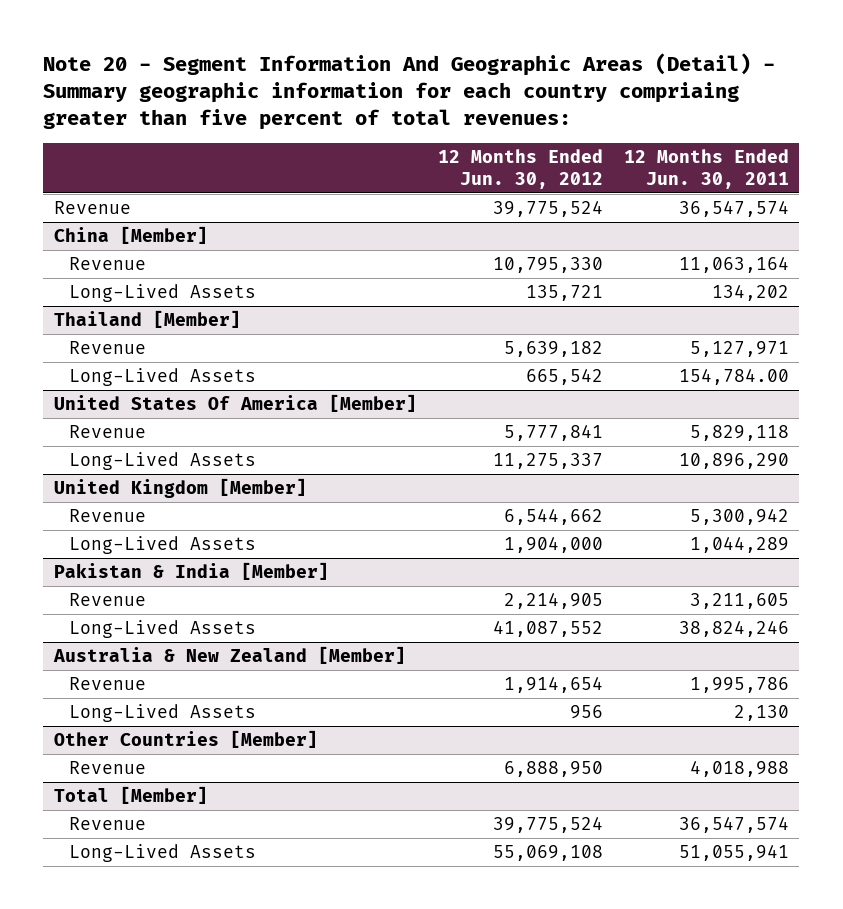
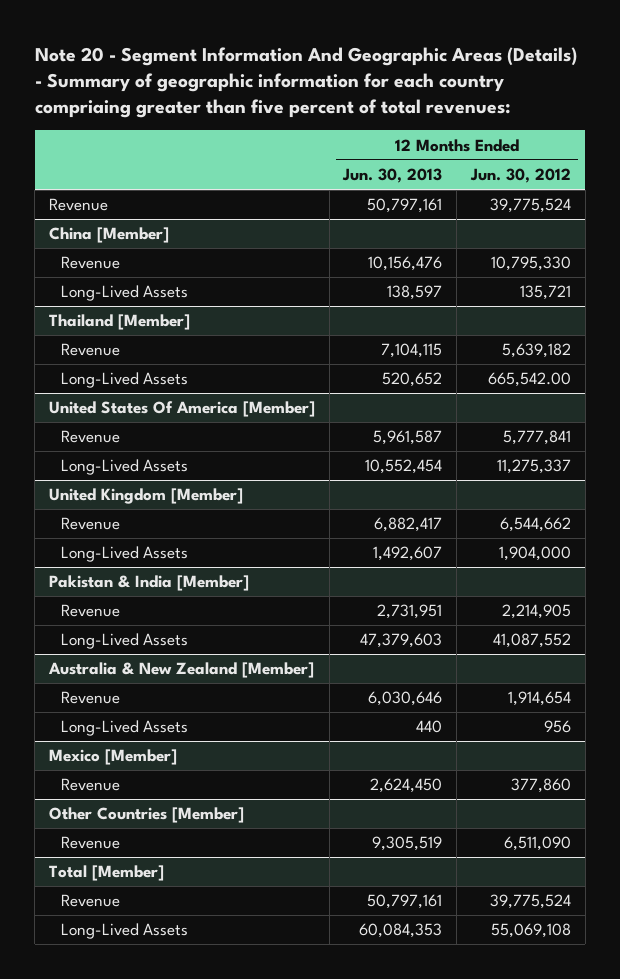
[43,52,776,131] Note 20 - Segment Information And Geographic Areas (Detail) - Summary geographic information for each country compriaing greater than five percent of total revenues: -> [34,46,577,119] Note 20 - Segment Information And Geographic Areas (Details) - Summary of geographic information for each country compriaing greater than five percent of total revenues:
[623,148,789,189] 12 Months Ended Jun. 30, 2011 -> none
none -> [342,168,443,184] Jun. 30, 2013
[525,368,603,386] 665,542 -> [488,372,572,388] 665,542.00
none -> [48,749,177,766] Mexico [Member]
none -> [60,778,120,792] Revenue
[503,761,603,778] 6,888,950 -> [504,836,572,852] 6,511,090

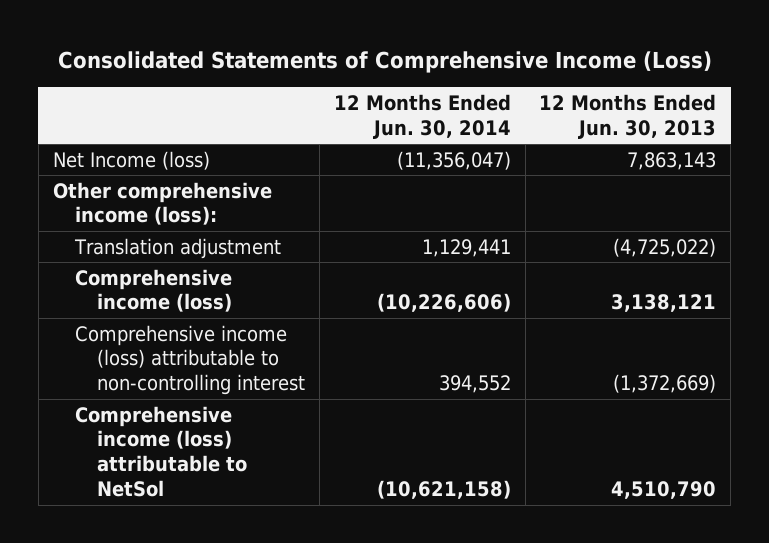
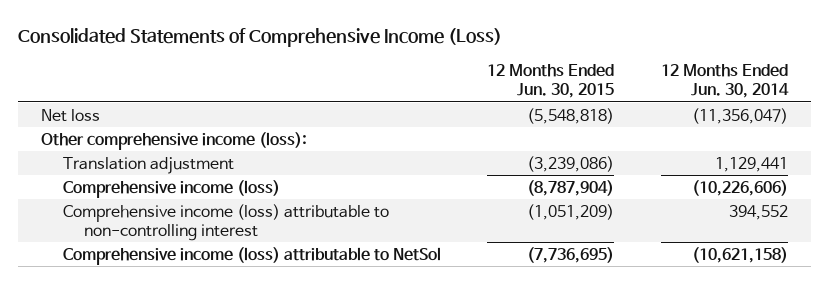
[539,93,717,139] 12 Months Ended Jun. 30, 2013 -> none
none -> [487,63,615,99] 12 Months Ended Jun. 30, 2015
[52,150,210,170] Net Income (loss) -> [40,108,100,122] Net loss

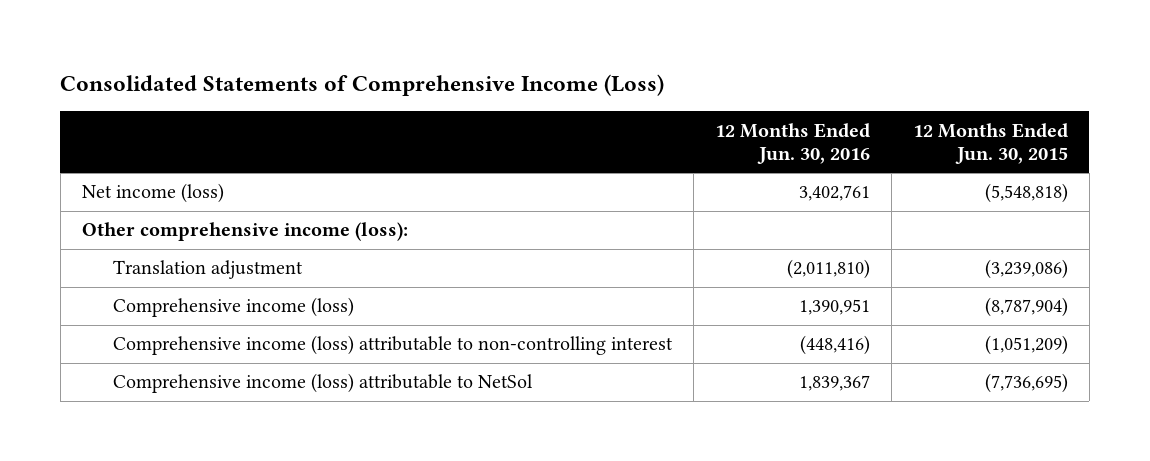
[660,63,789,99] 12 Months Ended Jun. 30, 2014 -> none
none -> [714,122,870,165] 12 Months Ended Jun. 30, 2016
[40,108,100,122] Net loss -> [81,183,224,204] Net income (loss)

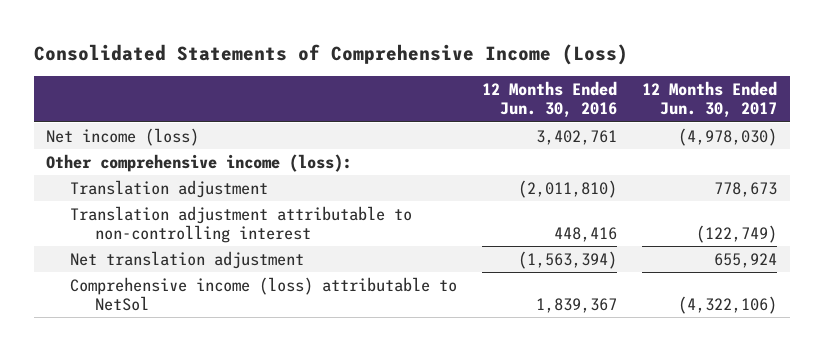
[912,122,1068,165] 12 Months Ended Jun. 30, 2015 -> none
none -> [642,81,778,119] 12 Months Ended Jun. 30, 2017
[112,297,354,318] Comprehensive income (loss) -> none
[112,335,673,356] Comprehensive income (loss) attributable to non-controlling interest -> [70,205,413,243] Translation adjustment attributable to non-controlling interest
[799,335,870,356] (448,416) -> [554,226,618,242] 448,416
none -> [70,250,305,269] Net translation adjustment

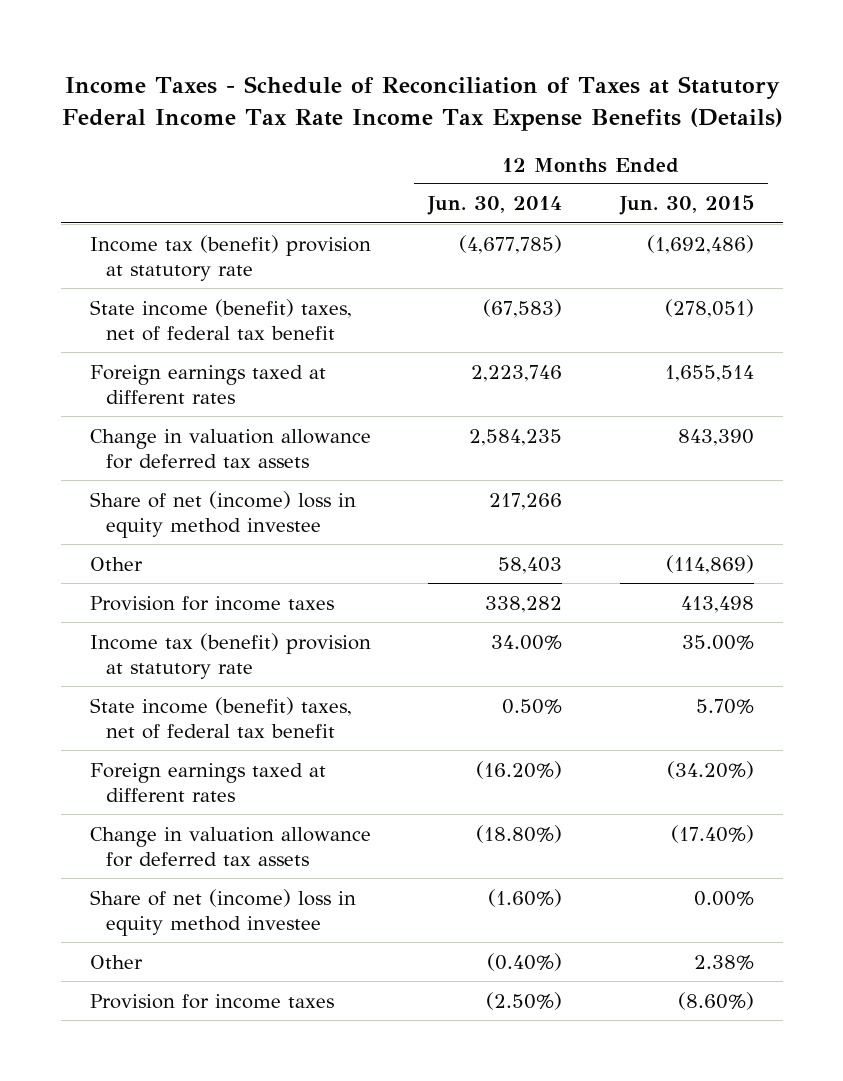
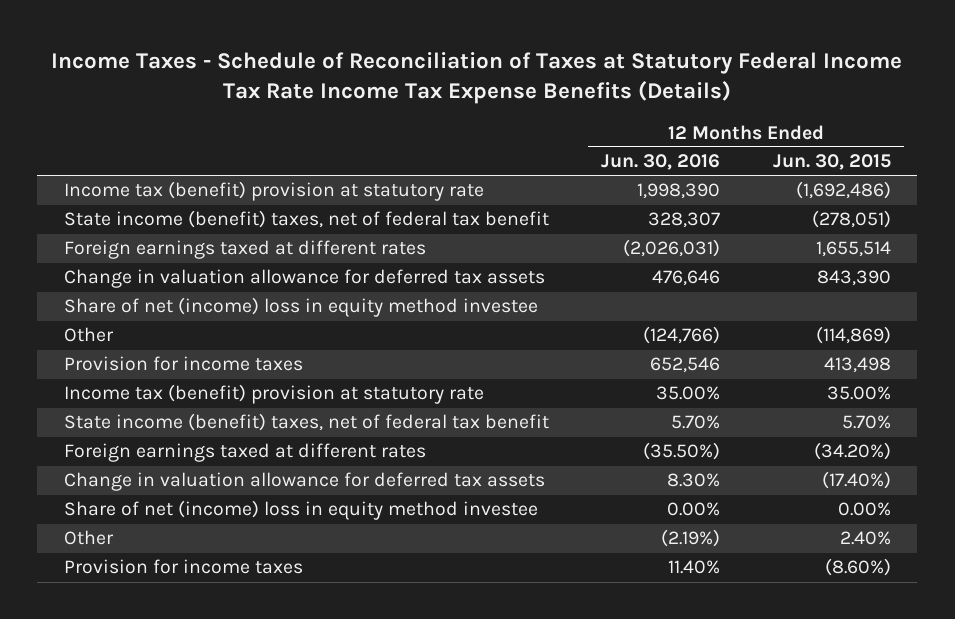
[427,196,563,216] Jun. 30, 2014 -> none
none -> [601,154,721,171] Jun. 30, 2016
[693,954,754,970] 2.38% -> [839,531,891,546] 2.40%

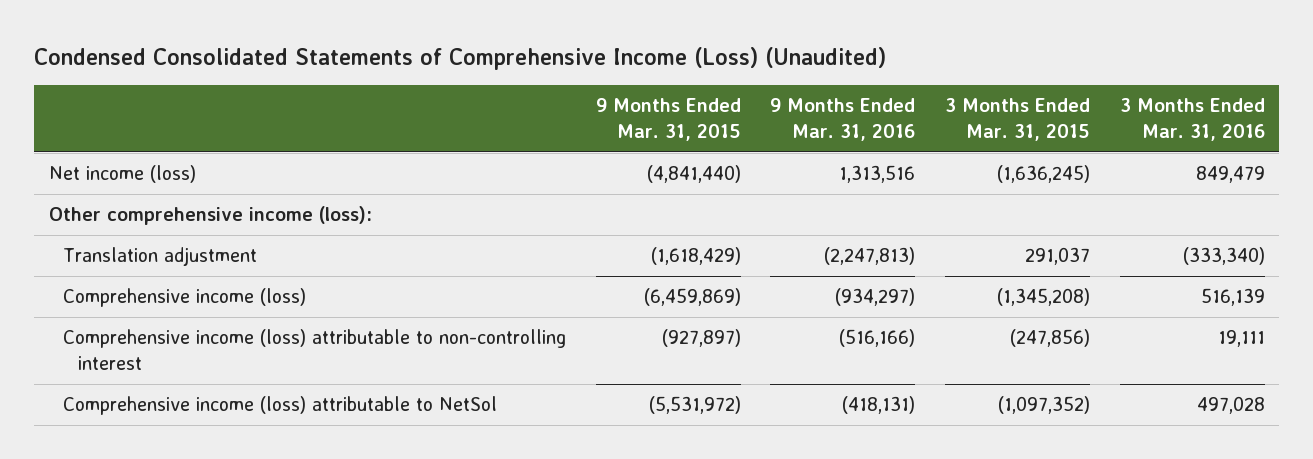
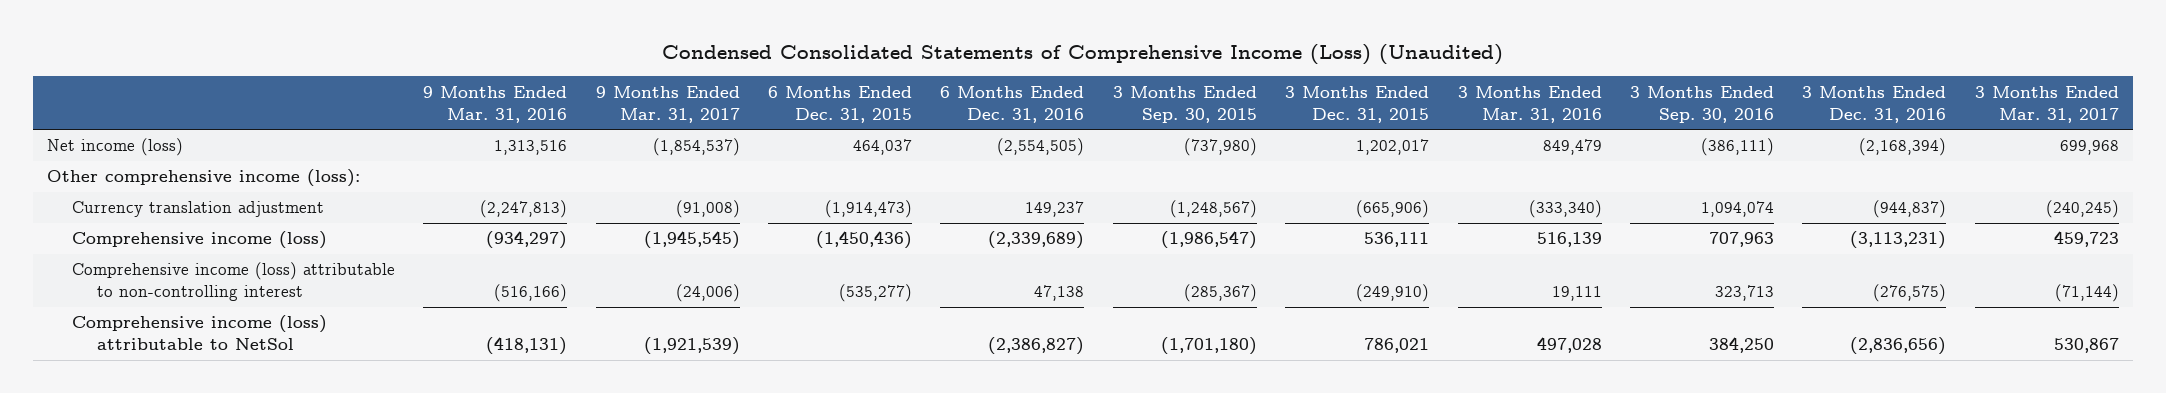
[595,98,741,142] 9 Months Ended Mar. 31, 2015 -> none
[944,98,1090,142] 3 Months Ended Mar. 31, 2015 -> none
none -> [595,85,740,123] 9 Months Ended Mar. 31, 2017
none -> [768,85,913,123] 6 Months Ended Dec. 31, 2015
none -> [940,85,1085,123] 6 Months Ended Dec. 31, 2016
none -> [1112,85,1257,123] 3 Months Ended Sep. 30, 2015
none -> [1285,85,1430,123] 3 Months Ended Dec. 31, 2015
none -> [1629,85,1774,123] 3 Months Ended Sep. 30, 2016
none -> [1802,85,1947,123] 3 Months Ended Dec. 31, 2016
none -> [1974,85,2119,123] 3 Months Ended Mar. 31, 2017
[63,247,258,267] Translation adjustment -> [71,201,324,218] Currency translation adjustment

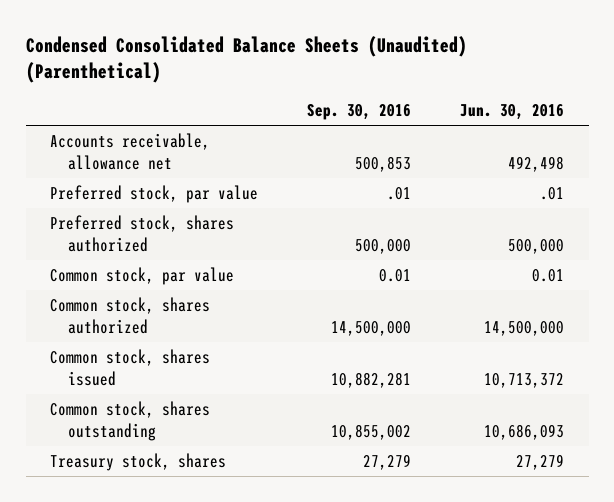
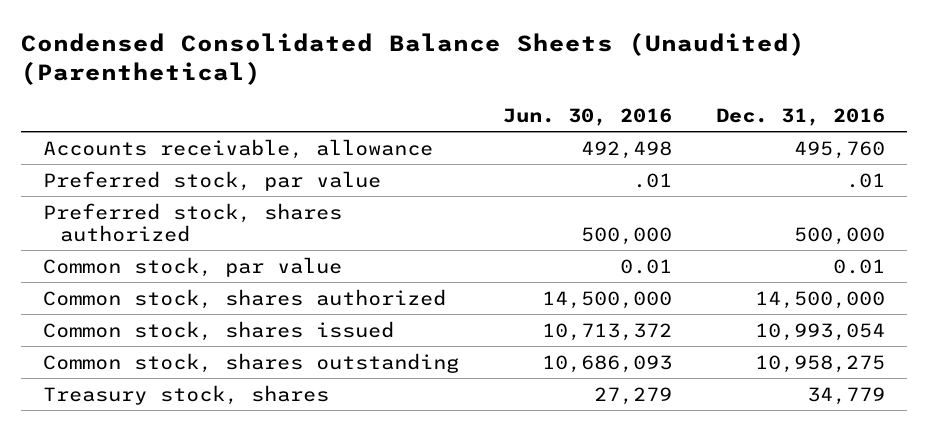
[307,103,412,120] Sep. 30, 2016 -> none
none -> [716,107,886,126] Dec. 31, 2016
[50,133,211,171] Accounts receivable, allowance net -> [43,138,434,159] Accounts receivable, allowance

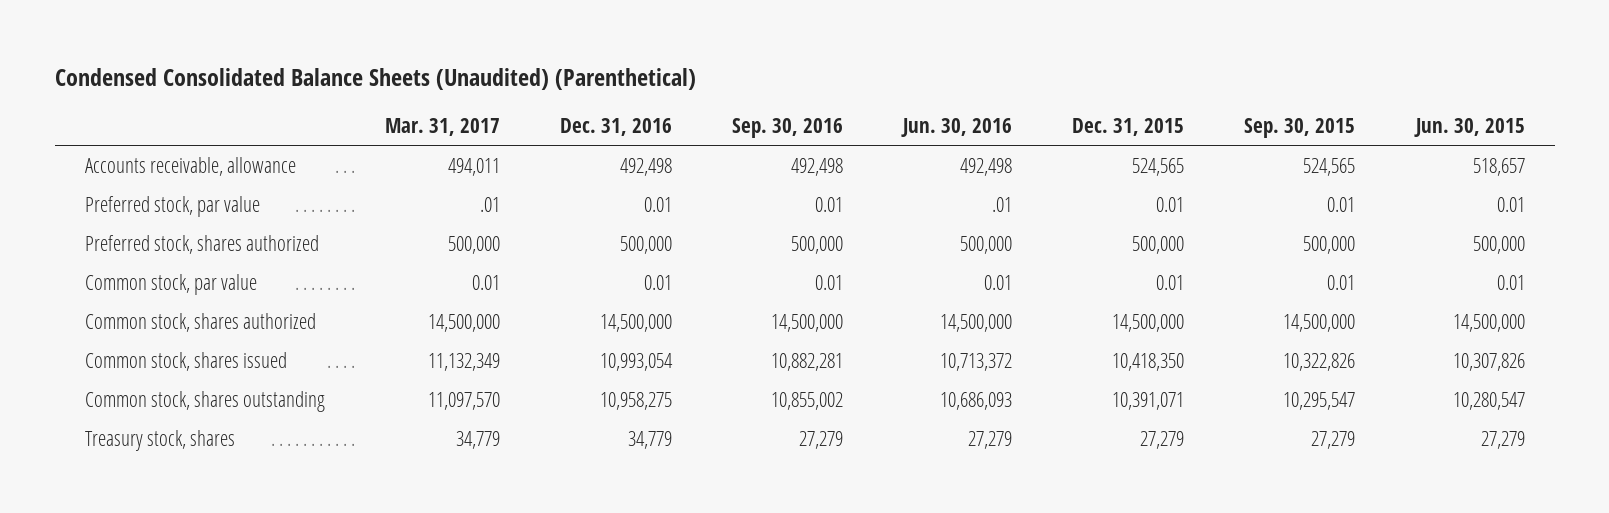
none -> [384,117,500,136] Mar. 31, 2017
none -> [731,117,843,138] Sep. 30, 2016
none -> [1072,117,1185,136] Dec. 31, 2015
none -> [1244,117,1356,138] Sep. 30, 2015
none -> [1413,117,1525,137] Jun. 30, 2015
[794,140,886,159] 495,760 -> [619,157,672,176] 492,498
[846,172,886,188] .01 -> [643,196,672,212] 0.01

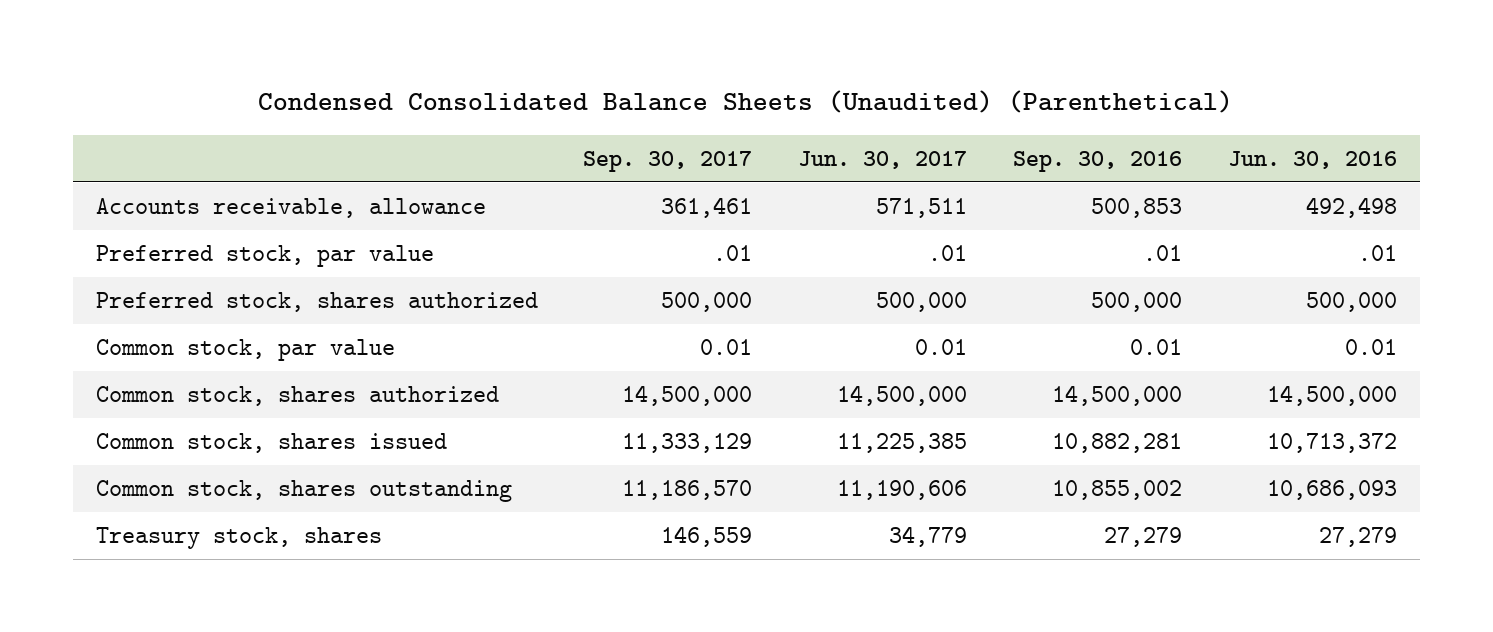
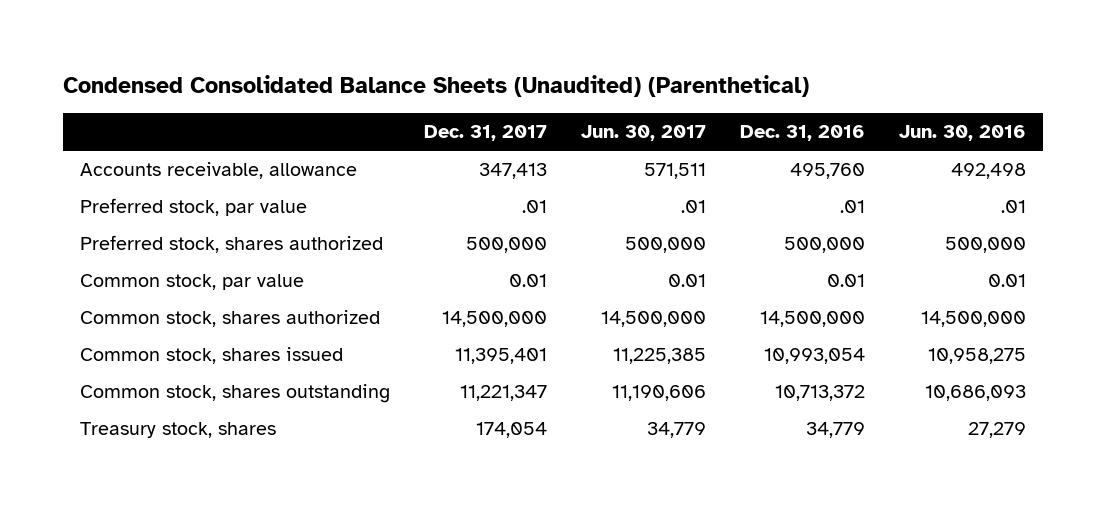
[583,150,753,172] Sep. 30, 2017 -> none
[1013,150,1183,172] Sep. 30, 2016 -> none
none -> [423,125,547,142] Dec. 31, 2017
none -> [739,125,865,142] Dec. 31, 2016
[1266,432,1397,453] 10,713,372 -> [927,348,1026,365] 10,958,275

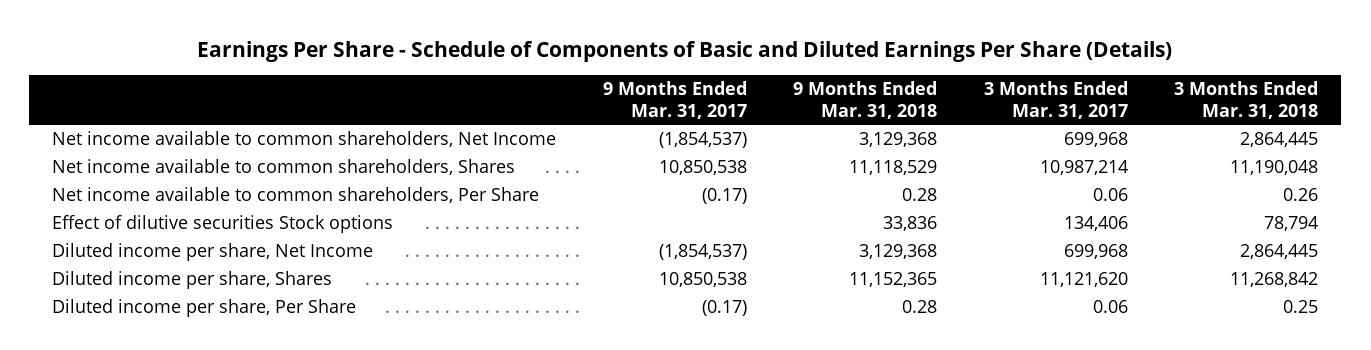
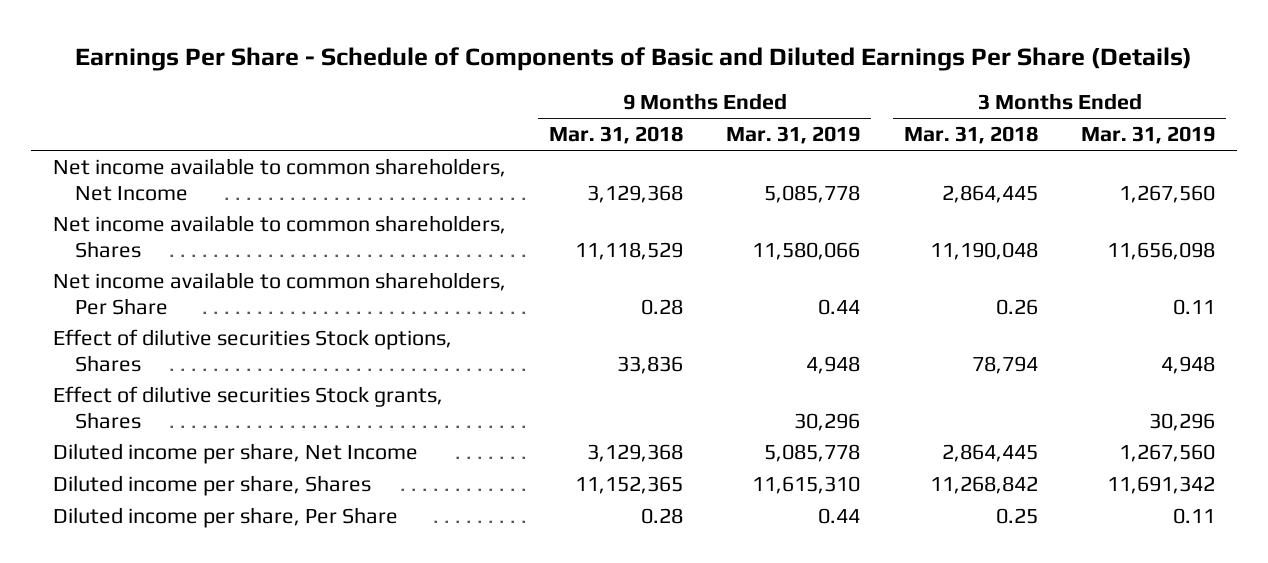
[602,81,747,119] 9 Months Ended Mar. 31, 2017 -> none
[983,81,1128,119] 3 Months Ended Mar. 31, 2017 -> none
none -> [726,126,861,145] Mar. 31, 2019
none -> [1081,126,1216,145] Mar. 31, 2019
[52,215,394,234] Effect of dilutive securities Stock options -> [52,329,452,372] Effect of dilutive securities Stock options, Shares
none -> [52,386,443,429] Effect of dilutive securities Stock grants, Shares

